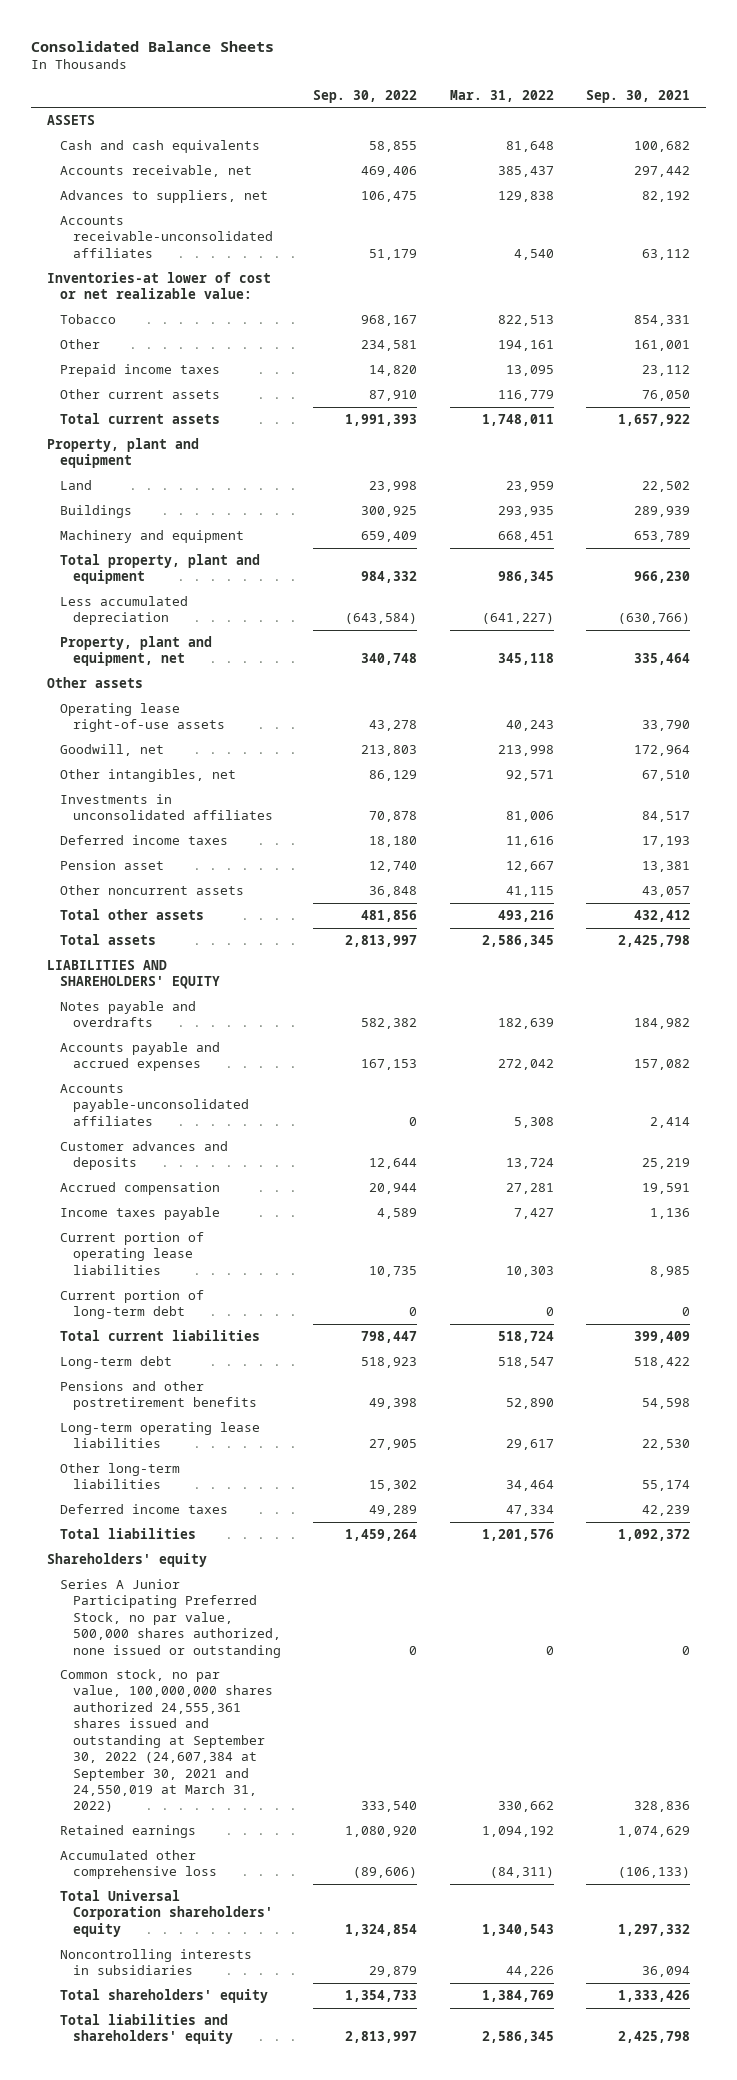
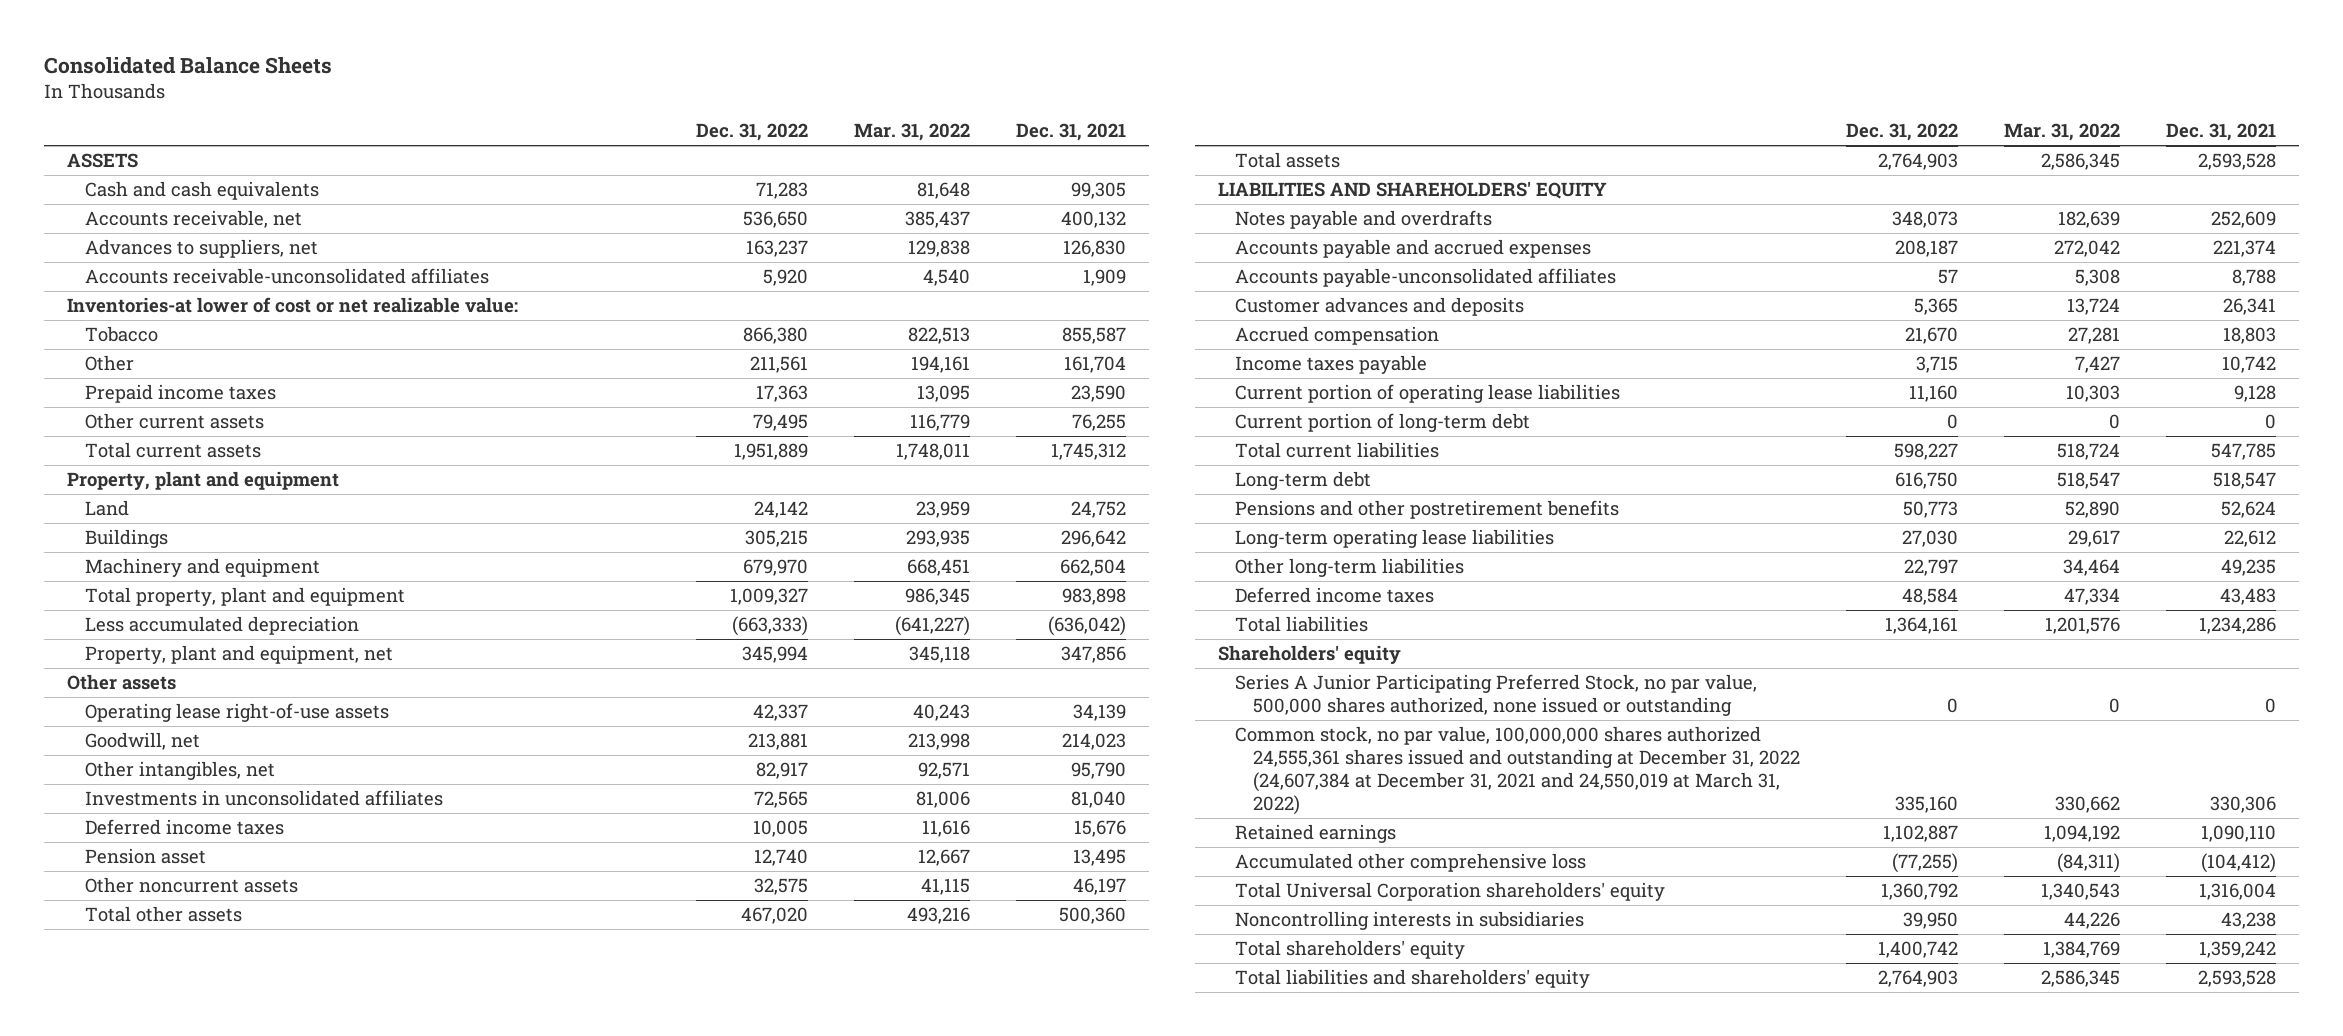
[313,89,418,103] Sep. 30, 2022 -> none
[585,89,690,103] Sep. 30, 2021 -> none
none -> [695,123,808,142] Dec. 31, 2022
none -> [1015,123,1126,142] Dec. 31, 2021
[60,1669,274,1813] Common stock, no par value, 100,000,000 shares authorized 24,555,361 shares issued and outstanding at September 30, 2022 (24,607,384 at September 30, 2021 and 24,550,019 at March 31, 2022) -> [1235,726,1801,816] Common stock, no par value, 100,000,000 shares authorized 24,555,361 shares issued and outstanding at December 31, 2022 (24,607,384 at December 31, 2021 and 24,550,019 at March 31, 2022)

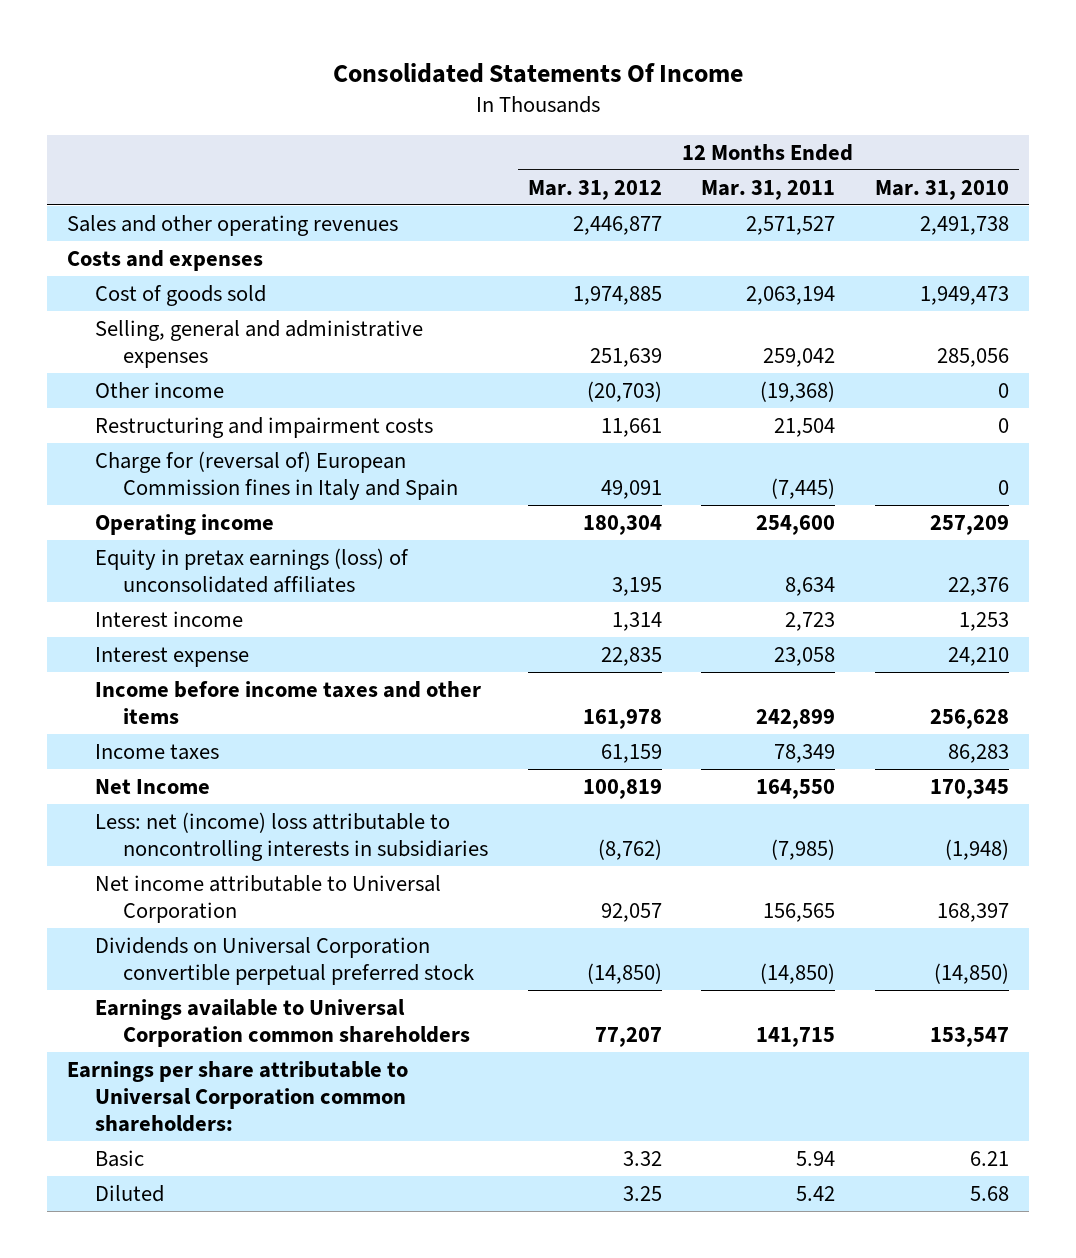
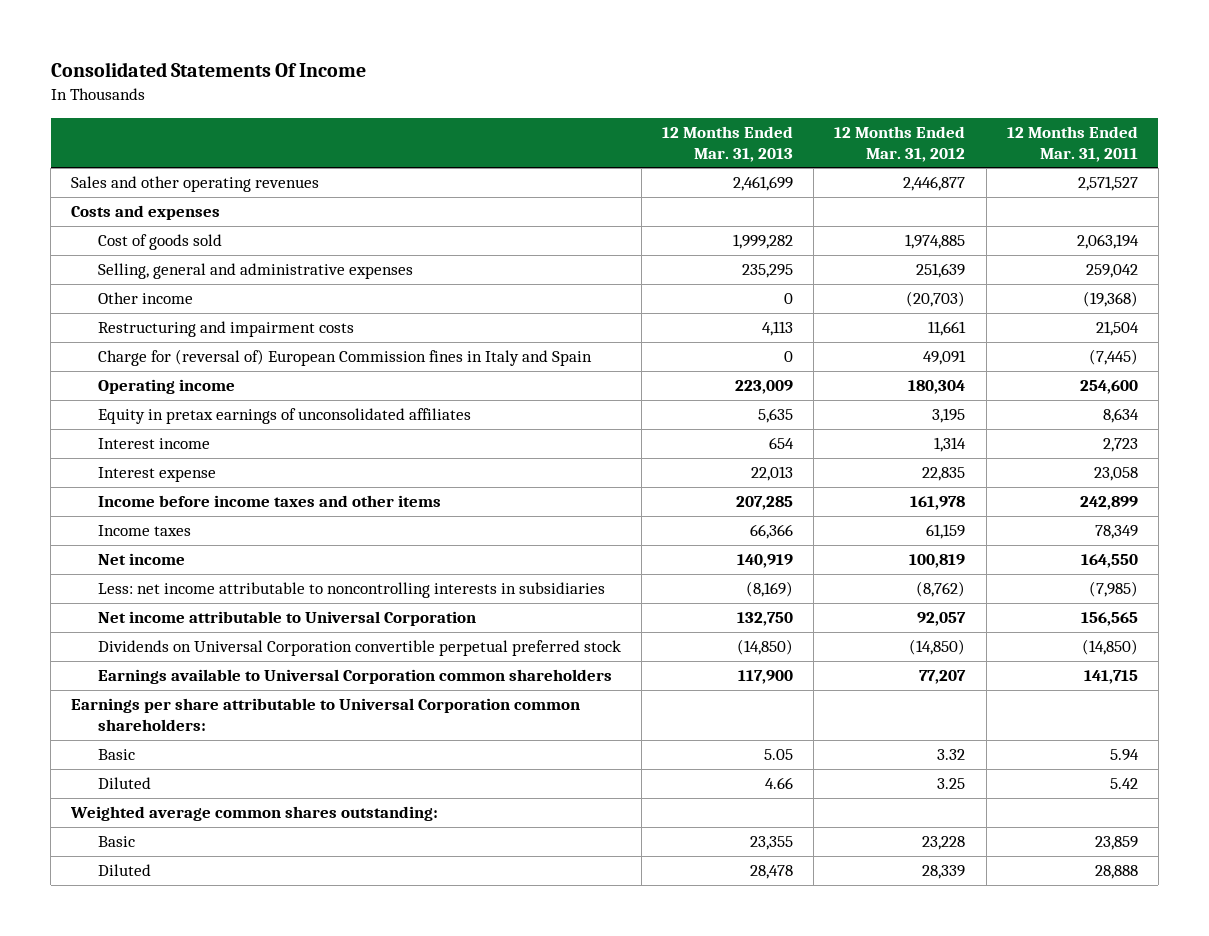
[874,179,1009,200] Mar. 31, 2010 -> none
none -> [662,125,794,162] 12 Months Ended Mar. 31, 2013
[95,547,410,594] Equity in pretax earnings (loss) of unconsolidated affiliates -> [98,408,472,425] Equity in pretax earnings of unconsolidated affiliates
[95,778,211,794] Net Income -> [98,553,186,566] Net income
[95,811,489,862] Less: net (income) loss attributable to noncontrolling interests in subsidiaries -> [98,582,606,599] Less: net income attributable to noncontrolling interests in subsidiaries
none -> [70,806,439,822] Weighted average common shares outstanding:
none -> [98,836,136,848] Basic
none -> [98,864,152,877] Diluted

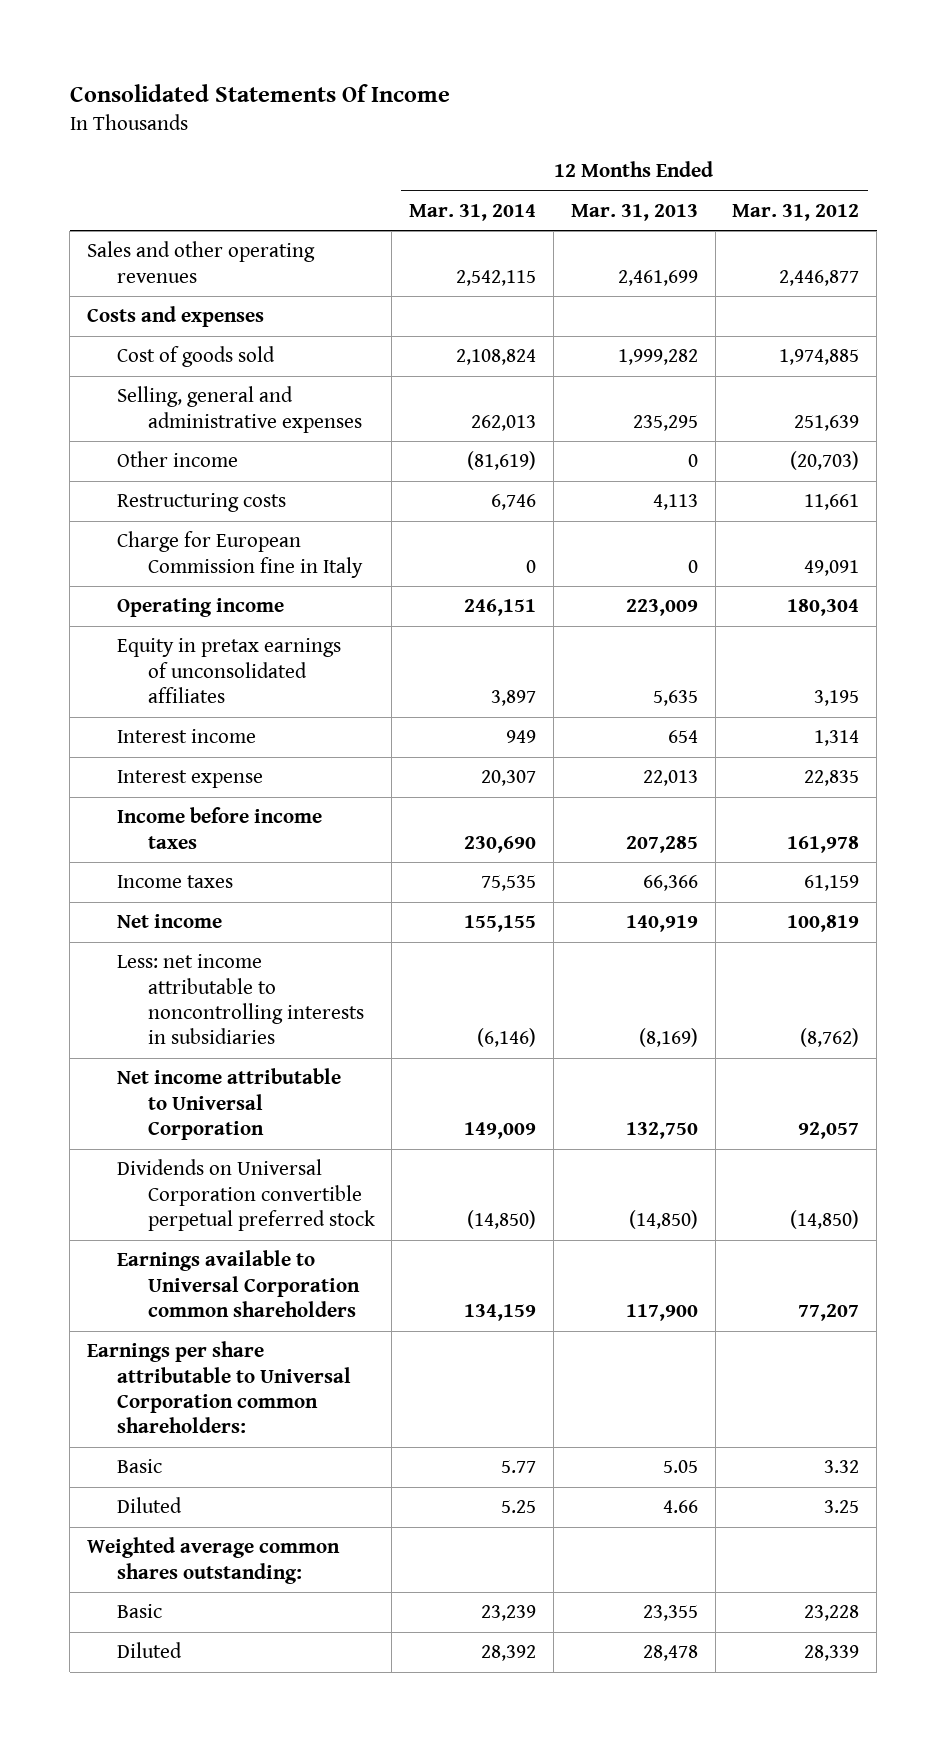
[1006,125,1138,162] 12 Months Ended Mar. 31, 2011 -> none
none -> [409,203,537,221] Mar. 31, 2014
[98,321,355,338] Restructuring and impairment costs -> [117,493,287,513] Restructuring costs
[98,349,593,367] Charge for (reversal of) European Commission fines in Italy and Spain -> [117,531,363,578] Charge for European Commission fine in Italy
[98,495,442,508] Income before income taxes and other items -> [117,807,323,849] Income before income taxes

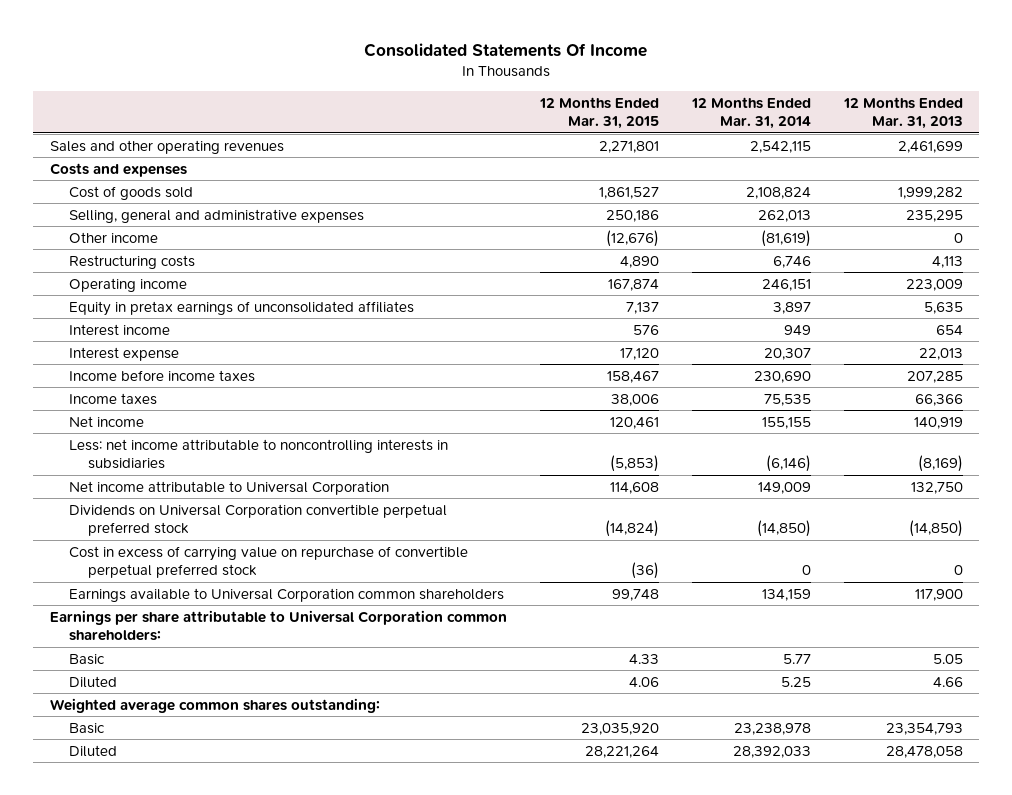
[732,203,860,221] Mar. 31, 2012 -> none
none -> [538,96,659,130] 12 Months Ended Mar. 31, 2015
[117,531,363,578] Charge for European Commission fine in Italy -> none
none -> [68,545,468,579] Cost in excess of carrying value on repurchase of convertible perpetual preferred stock
[481,1605,537,1622] 23,239 -> [733,722,811,735] 23,238,978
[642,1605,698,1622] 23,355 -> [885,722,963,735] 23,354,793
[481,1645,537,1662] 28,392 -> [732,745,811,758] 28,392,033
[642,1645,698,1662] 28,478 -> [885,745,963,758] 28,478,058

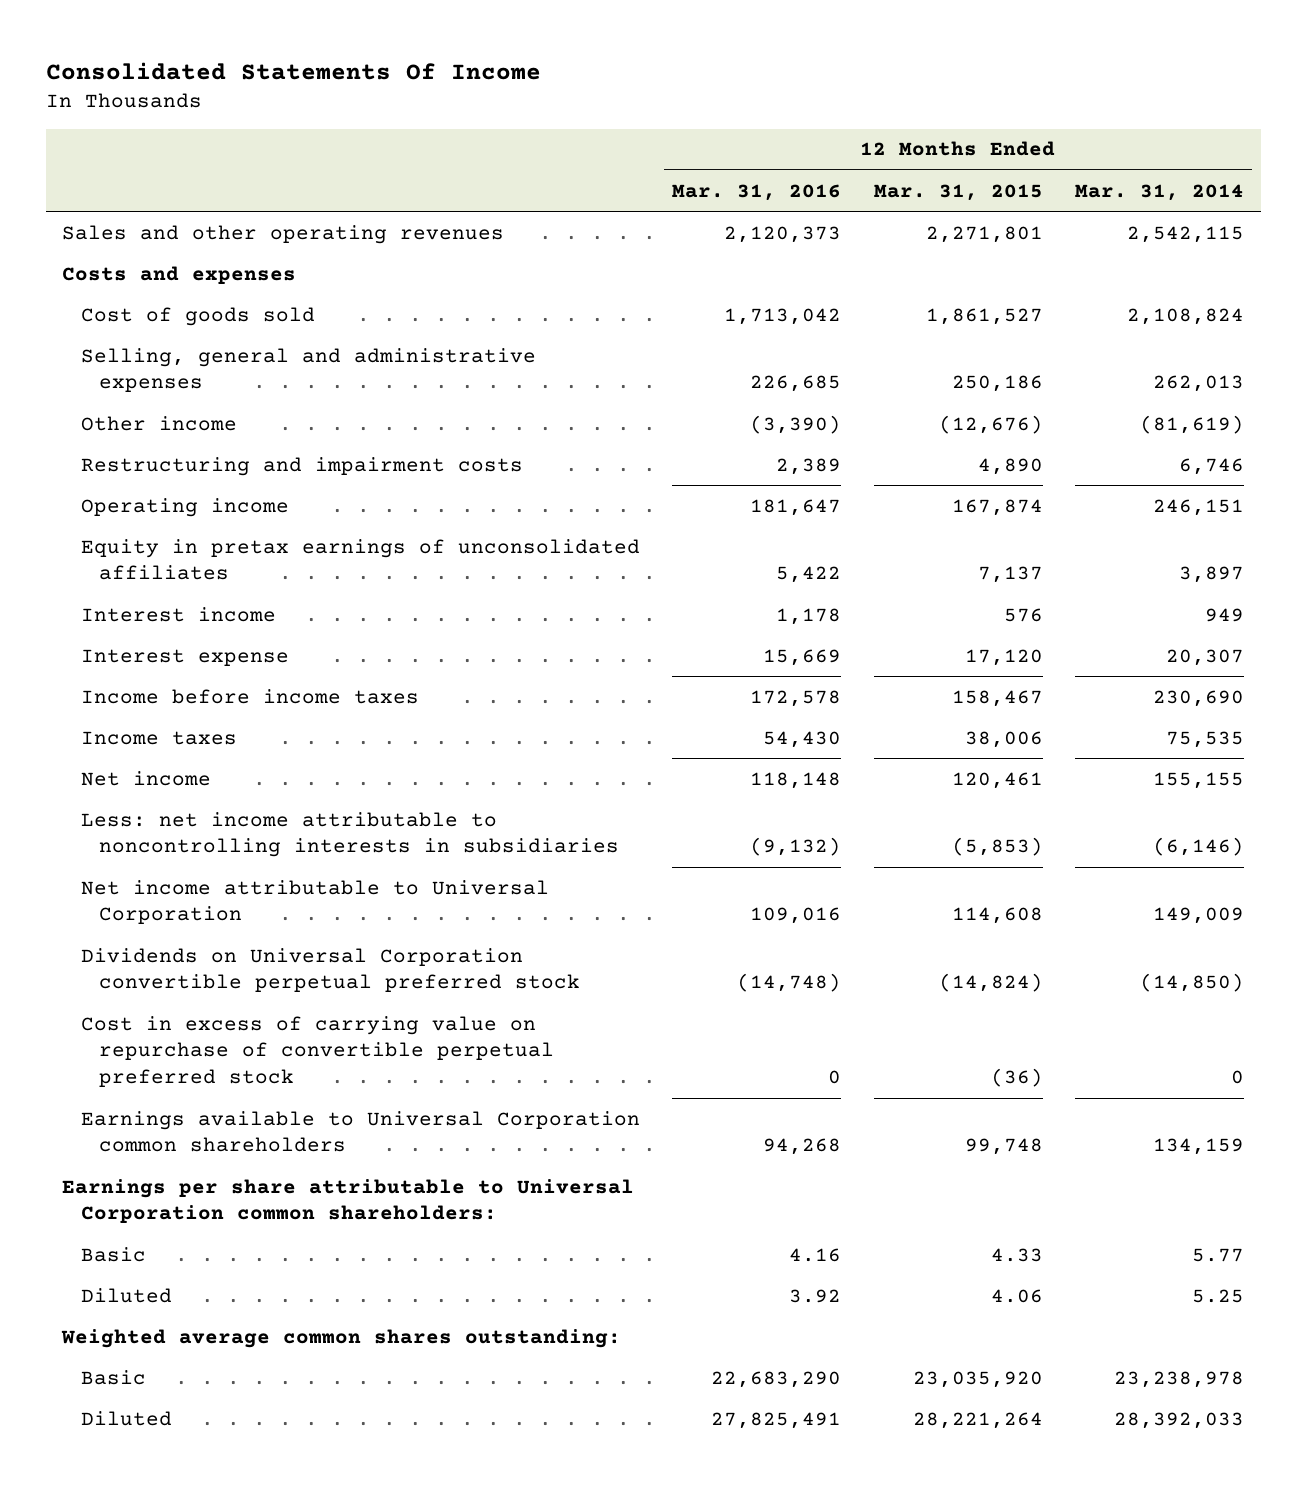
[842,96,963,130] 12 Months Ended Mar. 31, 2013 -> none
none -> [672,183,842,201] Mar. 31, 2016
[68,254,195,269] Restructuring costs -> [80,456,523,476] Restructuring and impairment costs

